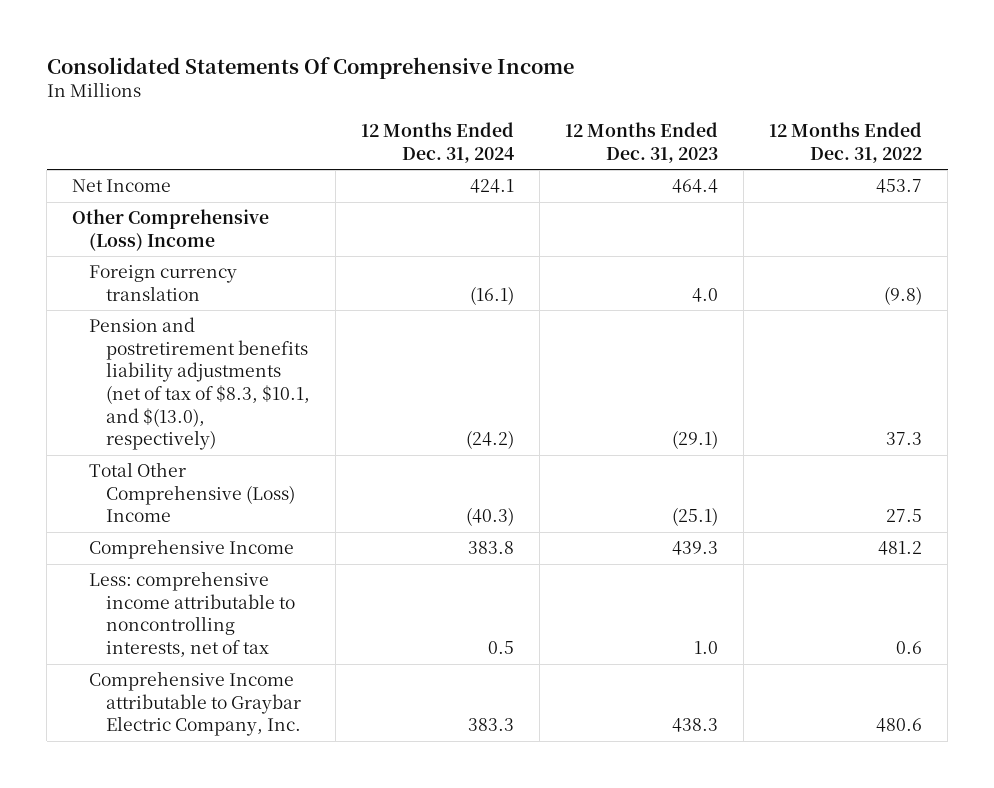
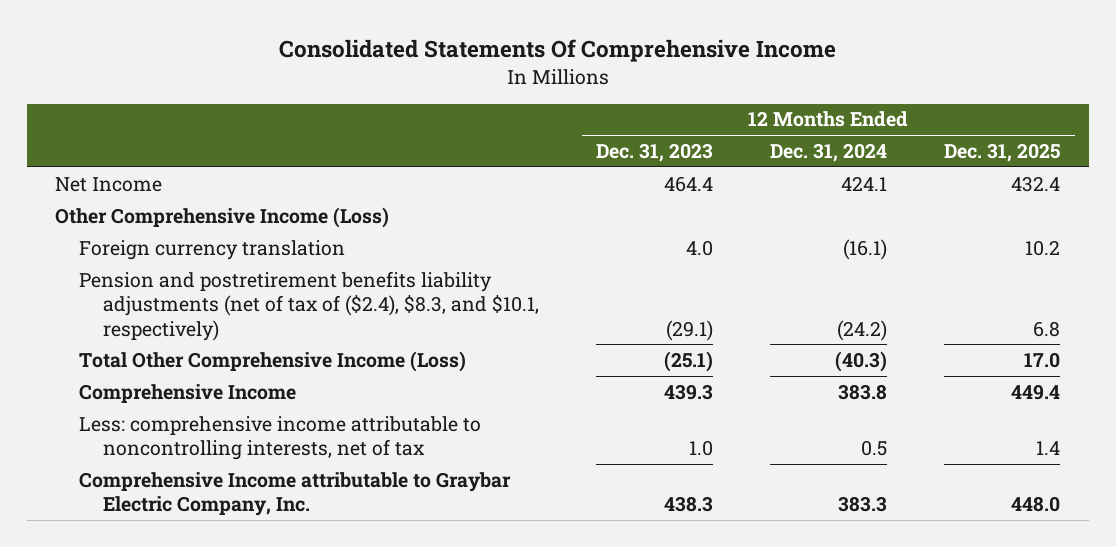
[769,122,923,163] 12 Months Ended Dec. 31, 2022 -> none
none -> [944,142,1061,162] Dec. 31, 2025
[72,209,270,251] Other Comprehensive (Loss) Income -> [55,206,390,228] Other Comprehensive Income (Loss)
[89,317,310,451] Pension and postretirement benefits liability adjustments (net of tax of $8.3, $10.1, and $(13.0), respectively) -> [79,270,540,341] Pension and postretirement benefits liability adjustments (net of tax of ($2.4), $8.3, and $10.1, respectively)
[89,462,295,523] Total Other Comprehensive (Loss) Income -> [79,350,467,372] Total Other Comprehensive Income (Loss)

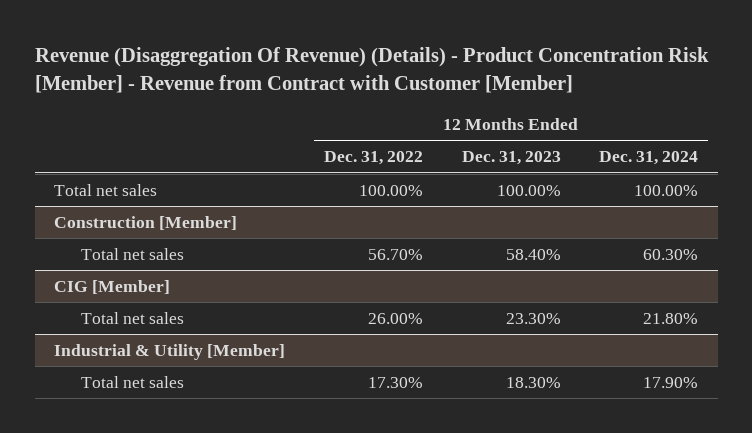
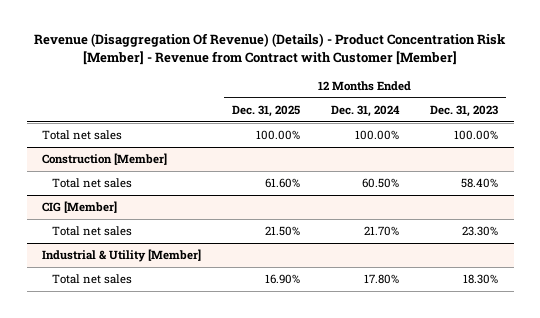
[323,151,423,166] Dec. 31, 2022 -> none
none -> [232,104,301,117] Dec. 31, 2025
[643,248,699,260] 60.30% -> [362,178,400,189] 60.50%
[643,312,699,324] 21.80% -> [364,226,400,237] 21.70%
[643,376,699,388] 17.90% -> [364,274,400,285] 17.80%

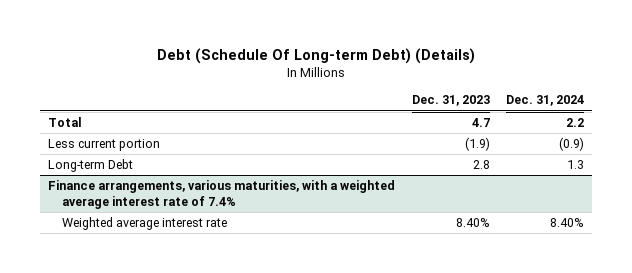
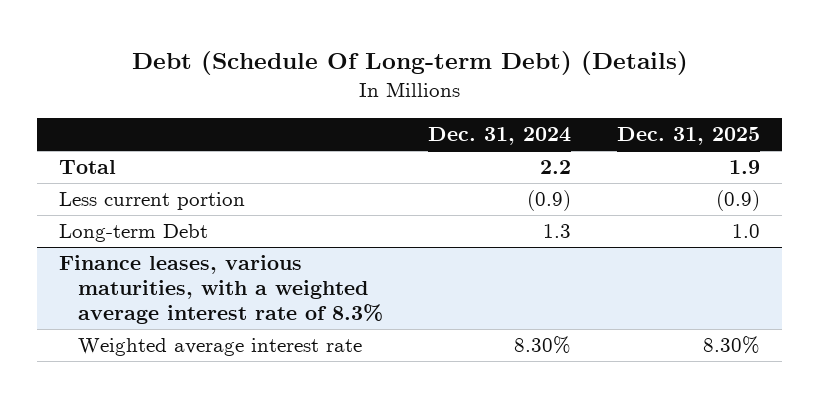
[411,95,490,107] Dec. 31, 2023 -> none
none -> [616,127,760,146] Dec. 31, 2025
[48,180,396,210] Finance arrangements, various maturities, with a weighted average interest rate of 7.4% -> [59,255,383,324] Finance leases, various maturities, with a weighted average interest rate of 8.3%
[549,218,584,228] 8.40% -> [514,336,572,355] 8.30%

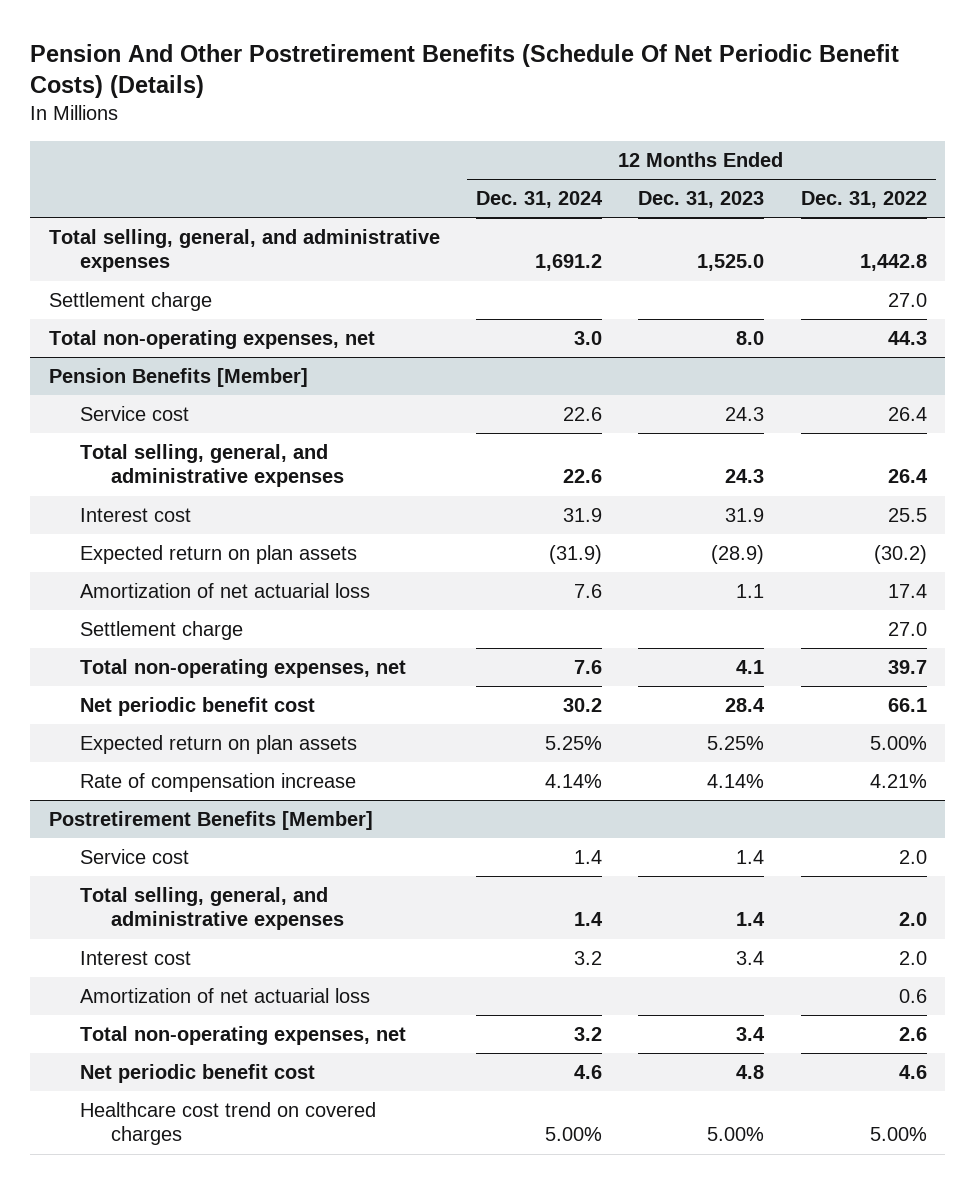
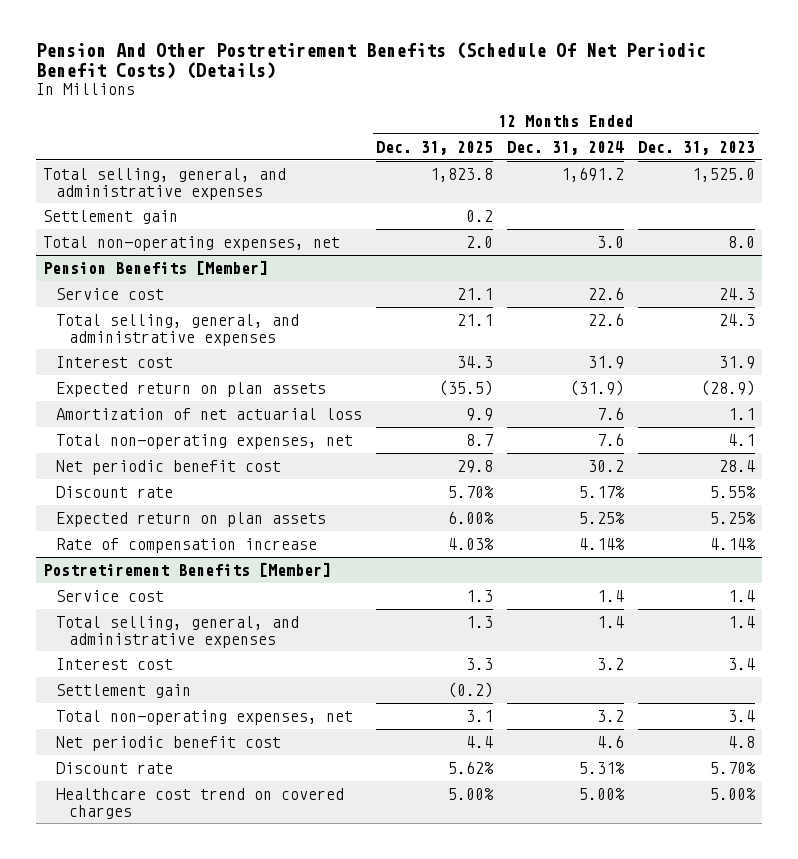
[800,191,927,209] Dec. 31, 2022 -> none
none -> [376,140,494,155] Dec. 31, 2025
[48,292,212,312] Settlement charge -> [42,209,178,224] Settlement gain
[79,621,243,641] Settlement charge -> none
none -> [56,485,174,498] Discount rate
[79,988,370,1004] Amortization of net actuarial loss -> none
none -> [56,683,192,698] Settlement gain
none -> [56,761,174,774] Discount rate

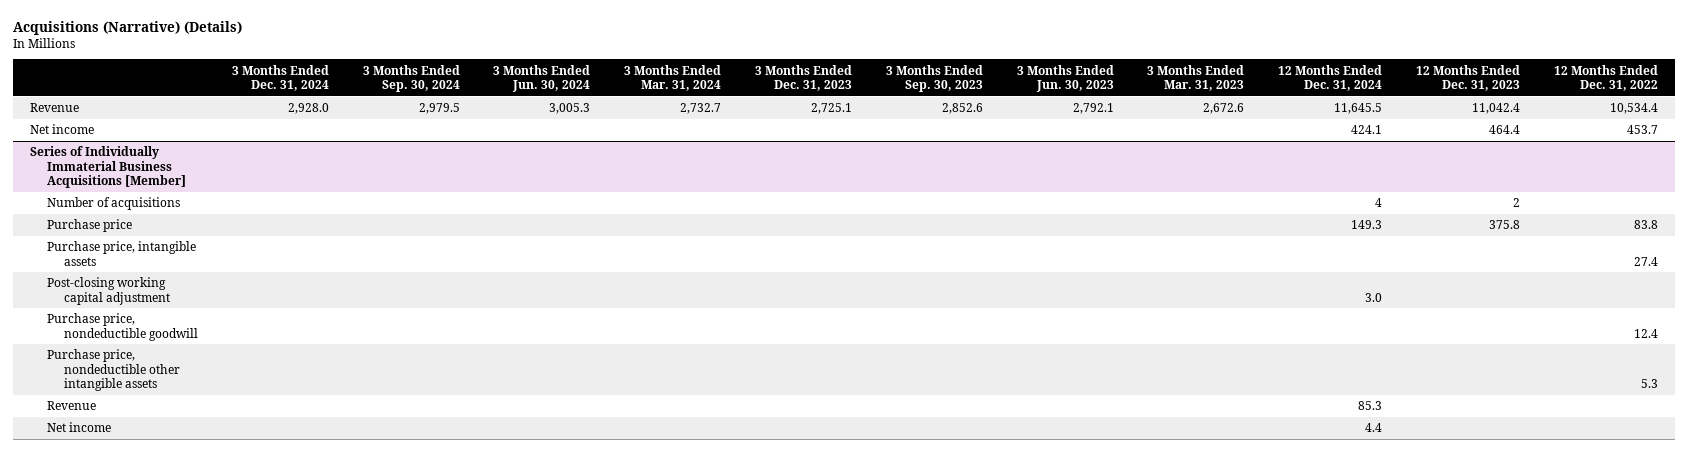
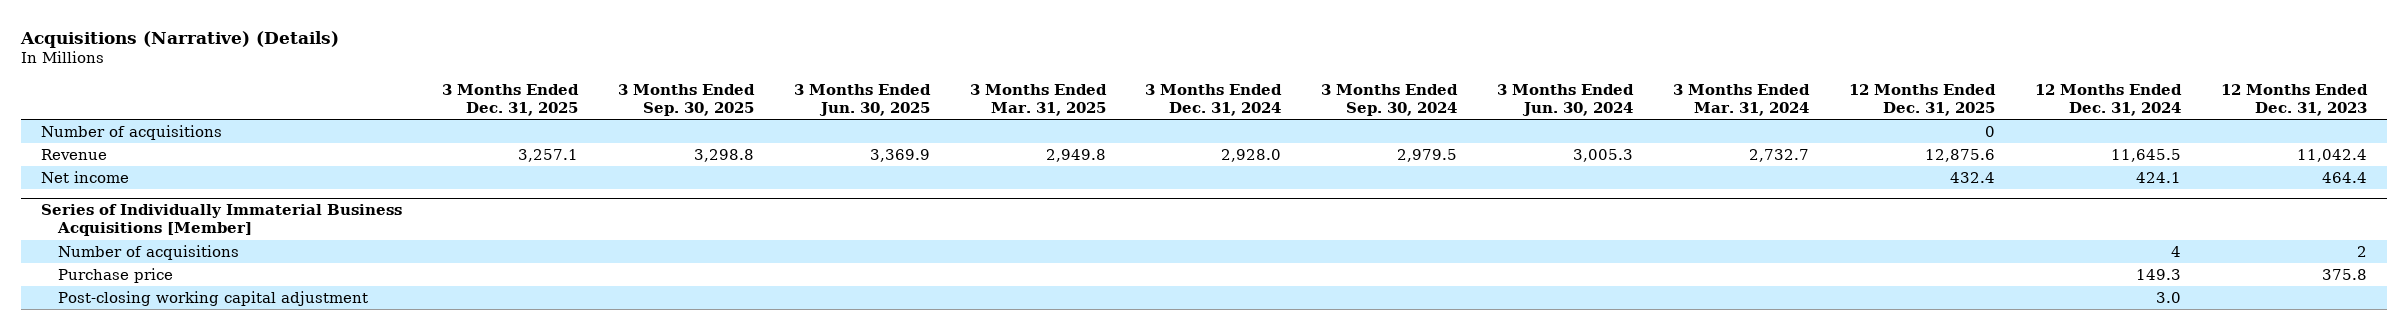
[754,64,852,92] 3 Months Ended Dec. 31, 2023 -> none
[885,64,983,93] 3 Months Ended Sep. 30, 2023 -> none
[1016,64,1114,93] 3 Months Ended Jun. 30, 2023 -> none
[1147,64,1245,92] 3 Months Ended Mar. 31, 2023 -> none
[1553,64,1658,92] 12 Months Ended Dec. 31, 2022 -> none
none -> [441,83,579,117] 3 Months Ended Dec. 31, 2025
none -> [617,83,755,117] 3 Months Ended Sep. 30, 2025
none -> [793,83,931,117] 3 Months Ended Jun. 30, 2025
none -> [969,83,1107,117] 3 Months Ended Mar. 31, 2025
none -> [1849,83,1997,117] 12 Months Ended Dec. 31, 2025
none -> [40,124,222,140] Number of acquisitions
[47,241,197,266] Purchase price, intangible assets -> none
[47,313,198,341] Purchase price, nondeductible goodwill -> none
[47,349,180,392] Purchase price, nondeductible other intangible assets -> none
[47,401,97,411] Revenue -> none
[47,422,112,433] Net income -> none

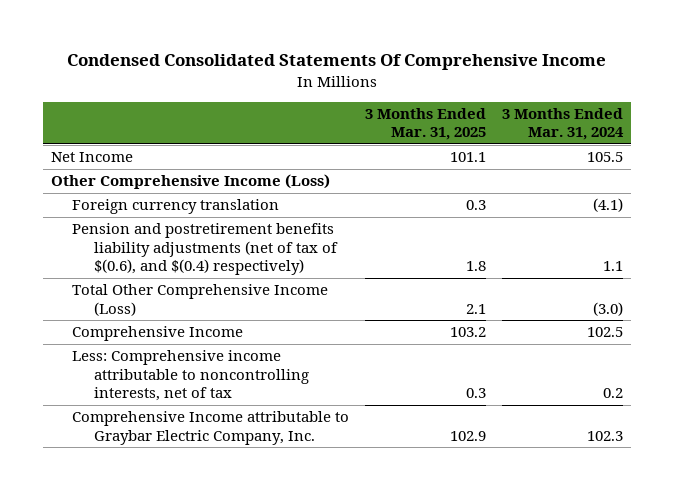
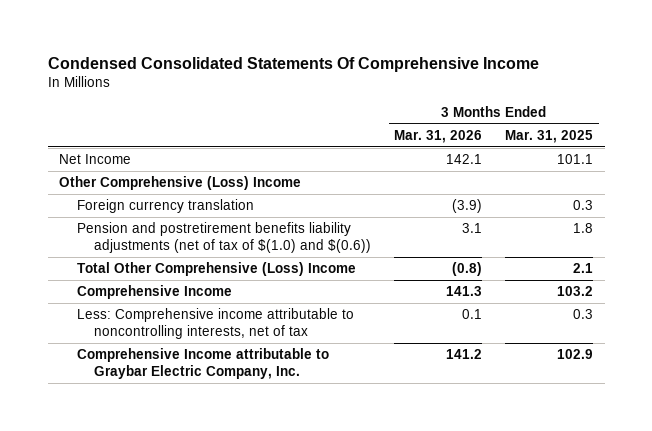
[501,107,624,141] 3 Months Ended Mar. 31, 2024 -> none
none -> [394,129,483,143] Mar. 31, 2026
[50,174,330,190] Other Comprehensive Income (Loss) -> [59,176,302,191] Other Comprehensive (Loss) Income
[72,223,338,276] Pension and postretirement benefits liability adjustments (net of tax of $(0.6), and $(0.4) respectively) -> [76,222,372,254] Pension and postretirement benefits liability adjustments (net of tax of $(1.0) and $(0.6))
[72,284,329,316] Total Other Comprehensive Income (Loss) -> [76,262,356,277] Total Other Comprehensive (Loss) Income

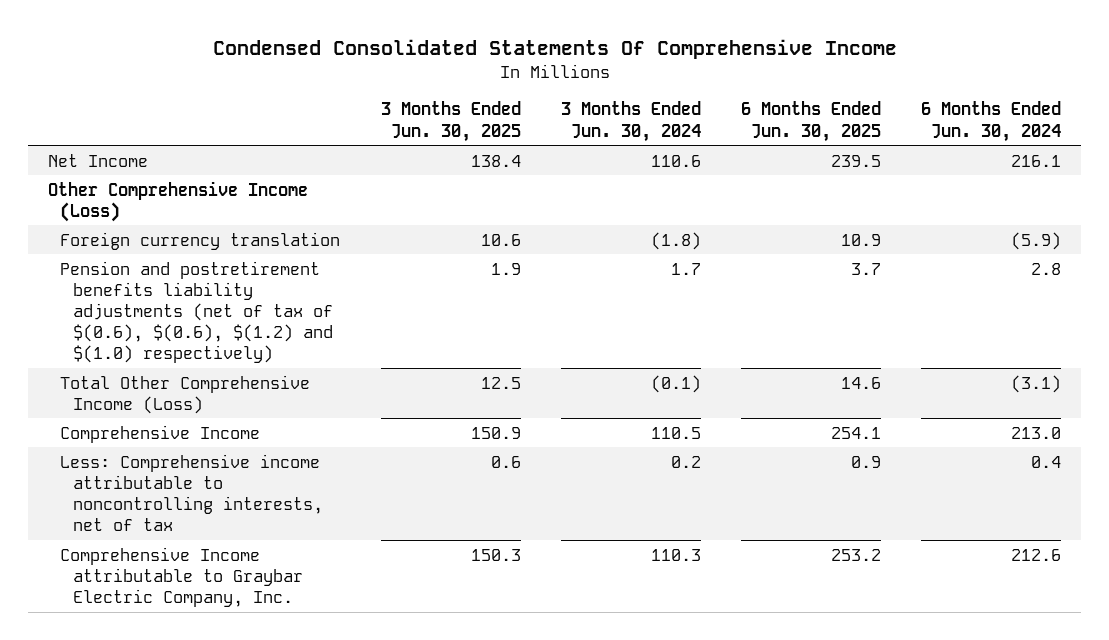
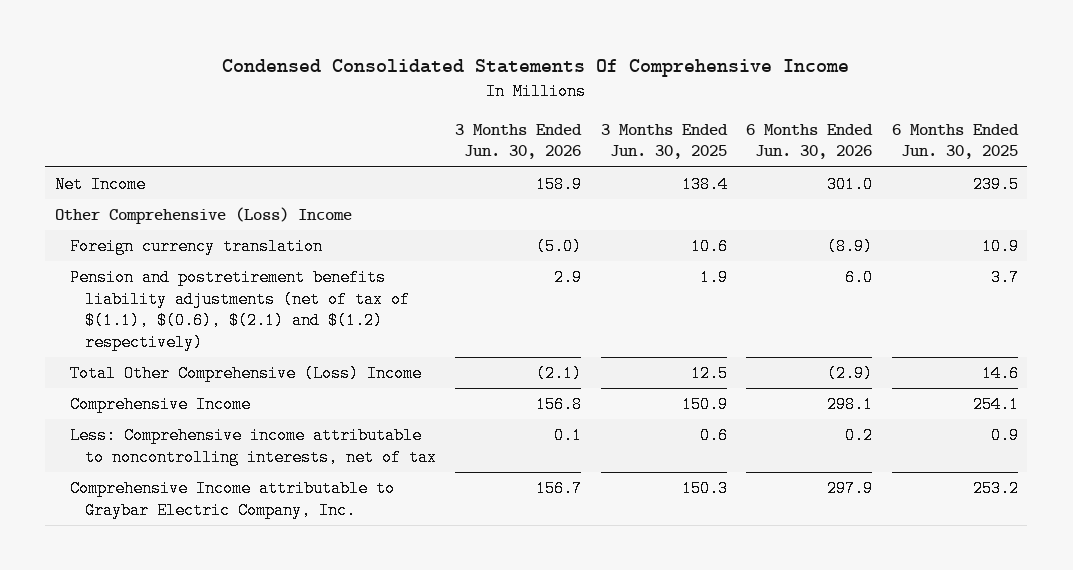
[560,101,701,142] 3 Months Ended Jun. 30, 2024 -> none
[921,101,1062,142] 6 Months Ended Jun. 30, 2024 -> none
none -> [455,123,583,160] 3 Months Ended Jun. 30, 2026
none -> [746,123,874,160] 6 Months Ended Jun. 30, 2026
[48,180,309,222] Other Comprehensive Income (Loss) -> [54,206,352,224] Other Comprehensive (Loss) Income
[60,260,333,364] Pension and postretirement benefits liability adjustments (net of tax of $(0.6), $(0.6), $(1.2) and $(1.0) respectively) -> [69,268,410,351] Pension and postretirement benefits liability adjustments (net of tax of $(1.1), $(0.6), $(2.1) and $(1.2) respectively)
[60,374,311,414] Total Other Comprehensive Income (Loss) -> [69,364,422,382] Total Other Comprehensive (Loss) Income

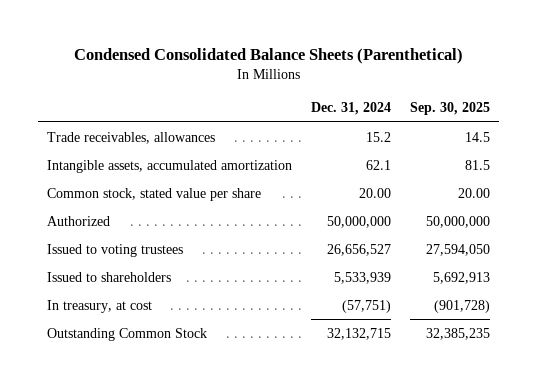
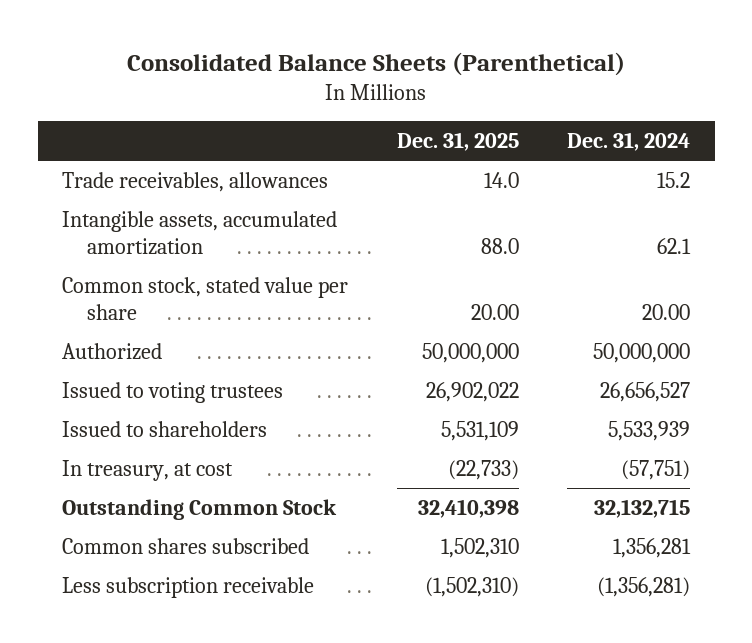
[73,48,463,65] Condensed Consolidated Balance Sheets (Parenthetical) -> [127,51,626,76] Consolidated Balance Sheets (Parenthetical)
[409,102,490,116] Sep. 30, 2025 -> none
none -> [396,132,519,152] Dec. 31, 2025
none -> [61,537,309,554] Common shares subscribed
none -> [61,576,314,598] Less subscription receivable

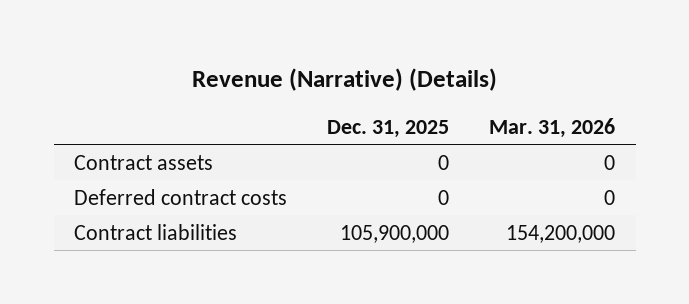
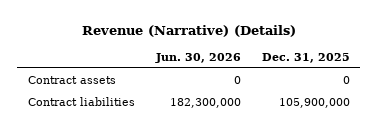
[489,117,616,138] Mar. 31, 2026 -> none
none -> [154,53,241,64] Jun. 30, 2026
[73,188,287,205] Deferred contract costs -> none

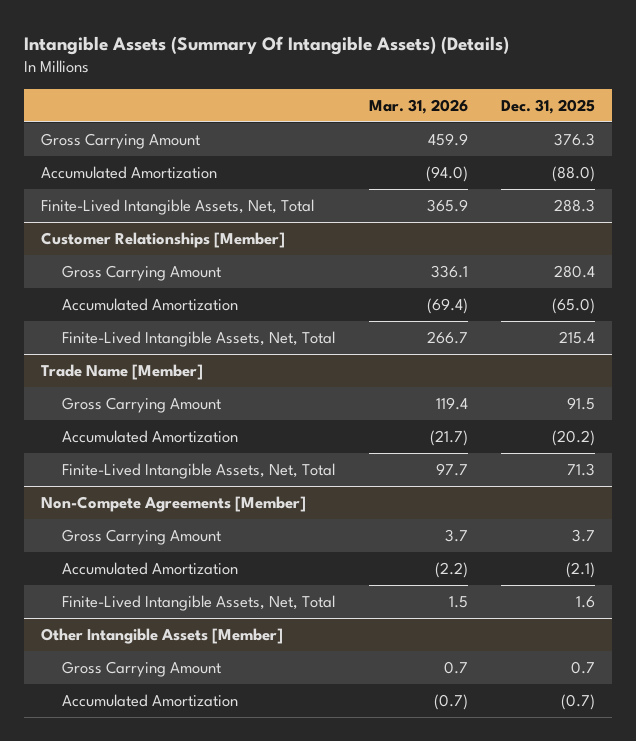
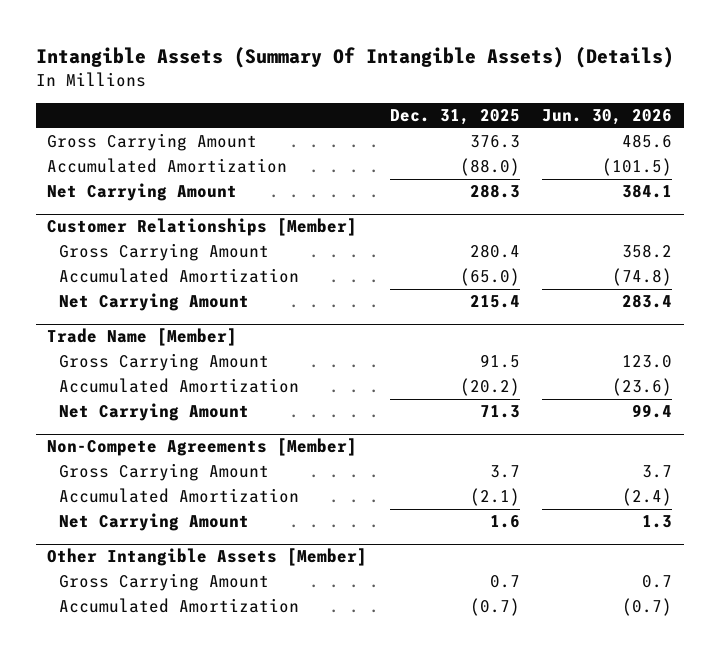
[368,98,468,114] Mar. 31, 2026 -> none
none -> [542,109,673,126] Jun. 30, 2026
[41,198,315,215] Finite-Lived Intangible Assets, Net, Total -> [47,183,238,202] Net Carrying Amount
[62,330,336,347] Finite-Lived Intangible Assets, Net, Total -> [59,293,250,312] Net Carrying Amount
[62,462,336,479] Finite-Lived Intangible Assets, Net, Total -> [59,403,250,422] Net Carrying Amount
[62,594,336,611] Finite-Lived Intangible Assets, Net, Total -> [59,513,250,532] Net Carrying Amount

